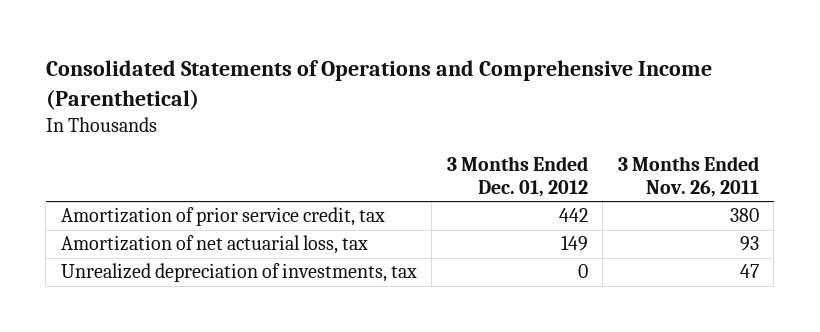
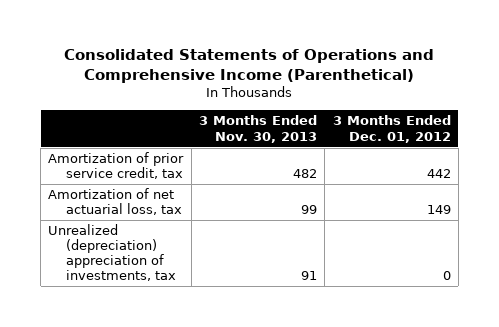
[617,156,759,198] 3 Months Ended Nov. 26, 2011 -> none
none -> [198,115,317,143] 3 Months Ended Nov. 30, 2013
[60,263,417,283] Unrealized depreciation of investments, tax -> [48,224,177,282] Unrealized (depreciation) appreciation of investments, tax

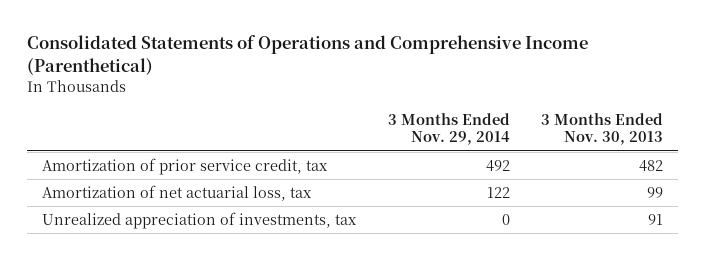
[332,115,451,143] 3 Months Ended Dec. 01, 2012 -> none
none -> [387,113,510,146] 3 Months Ended Nov. 29, 2014
[48,224,177,282] Unrealized (depreciation) appreciation of investments, tax -> [42,211,358,229] Unrealized appreciation of investments, tax

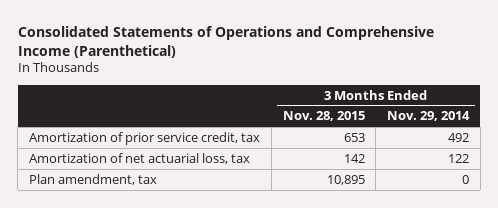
[540,113,663,146] 3 Months Ended Nov. 30, 2013 -> none
none -> [282,111,365,122] Nov. 28, 2015
[42,211,358,229] Unrealized appreciation of investments, tax -> none
none -> [29,173,158,185] Plan amendment, tax

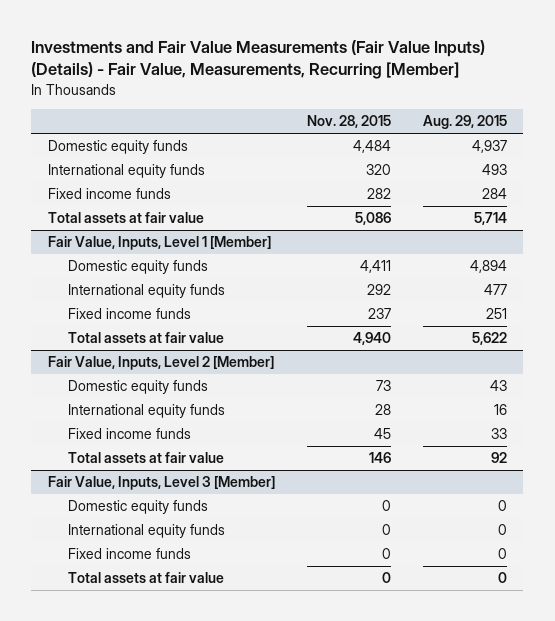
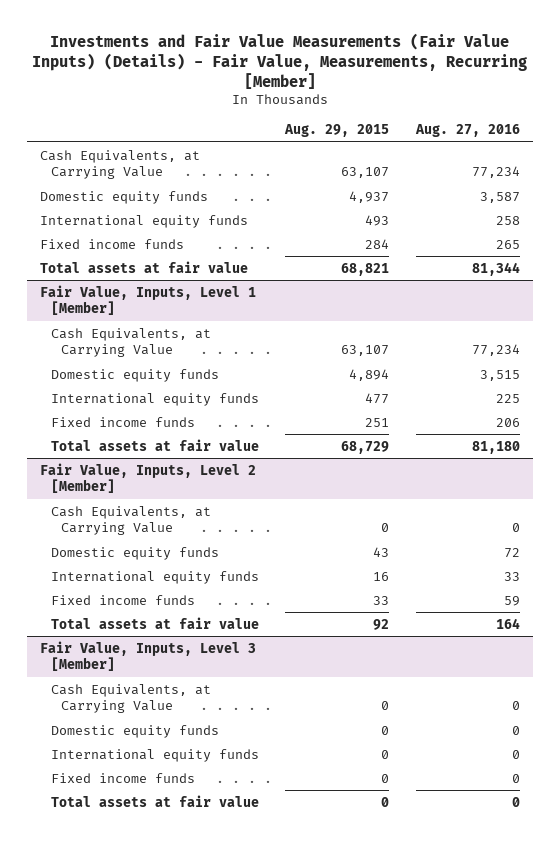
[306,115,391,129] Nov. 28, 2015 -> none
none -> [414,123,520,137] Aug. 27, 2016
none -> [40,149,201,180] Cash Equivalents, at Carrying Value
[474,212,508,226] 5,714 -> [341,262,390,276] 68,821
none -> [50,327,211,358] Cash Equivalents, at Carrying Value
[472,332,508,346] 5,622 -> [341,440,390,454] 68,729
none -> [50,505,211,536] Cash Equivalents, at Carrying Value
none -> [50,683,211,714] Cash Equivalents, at Carrying Value

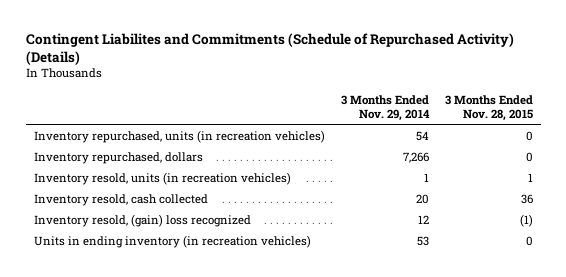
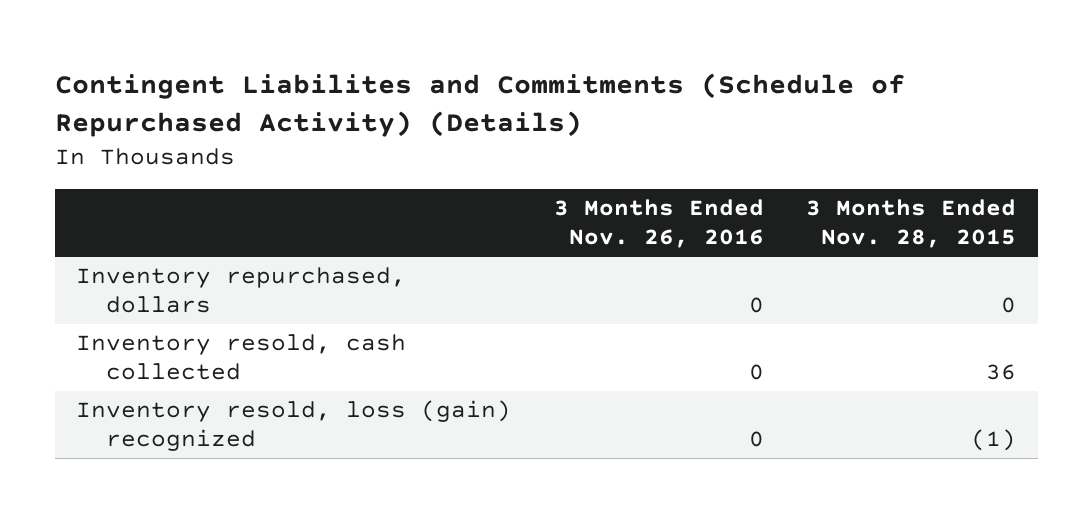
[340,94,430,121] 3 Months Ended Nov. 29, 2014 -> none
none -> [553,199,764,249] 3 Months Ended Nov. 26, 2016
[33,129,325,143] Inventory repurchased, units (in recreation vehicles) -> none
[33,171,291,185] Inventory resold, units (in recreation vehicles) -> none
[33,234,311,248] Units in ending inventory (in recreation vehicles) -> none
[33,213,251,227] Inventory resold, (gain) loss recognized -> [75,400,511,452] Inventory resold, loss (gain) recognized

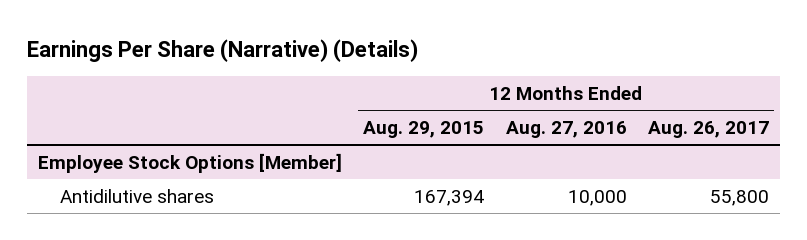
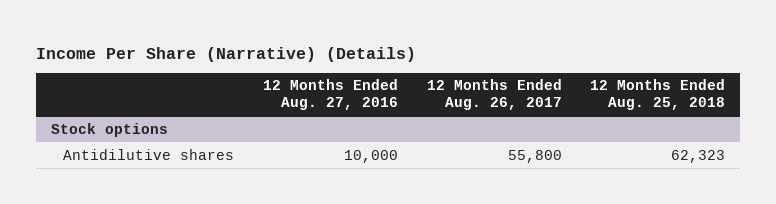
[27,38,419,62] Earnings Per Share (Narrative) (Details) -> [36,46,417,62] Income Per Share (Narrative) (Details)
[363,121,485,139] Aug. 29, 2015 -> none
none -> [590,79,726,111] 12 Months Ended Aug. 25, 2018
[38,152,343,173] Employee Stock Options [Member] -> [50,122,168,137] Stock options

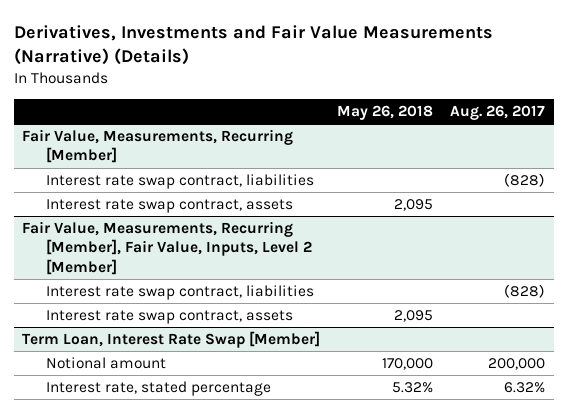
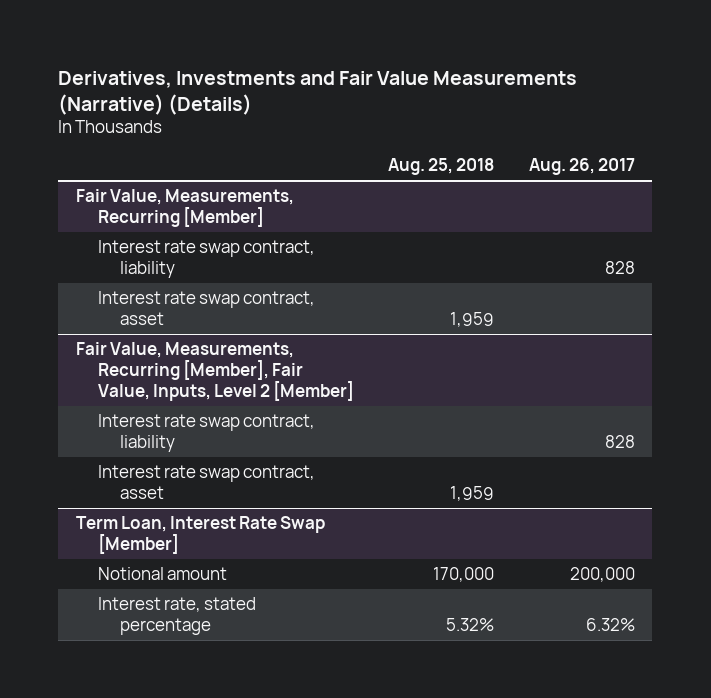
[337,104,434,120] May 26, 2018 -> none
none -> [388,158,495,176] Aug. 25, 2018
[46,173,315,189] Interest rate swap contract, liabilities -> [97,240,315,279] Interest rate swap contract, liability
[504,172,546,187] (828) -> [605,261,636,275] 828
[46,198,294,213] Interest rate swap contract, assets -> [97,291,315,326] Interest rate swap contract, asset
[46,284,315,300] Interest rate swap contract, liabilities -> [97,414,315,453] Interest rate swap contract, liability
[504,283,546,298] (828) -> [605,435,636,449] 828
[46,309,294,324] Interest rate swap contract, assets -> [97,465,315,500] Interest rate swap contract, asset

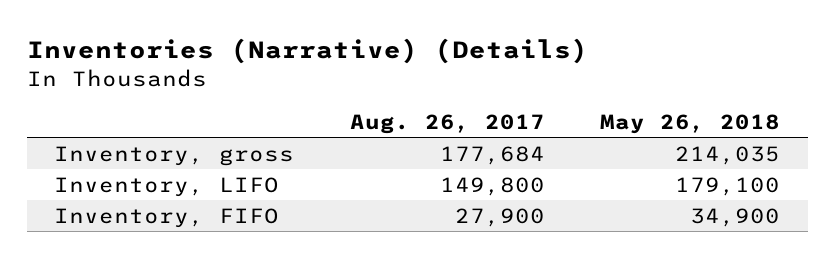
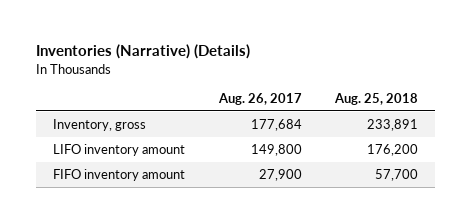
[600,113,781,134] May 26, 2018 -> none
none -> [334,93,419,106] Aug. 25, 2018
[54,176,280,197] Inventory, LIFO -> [53,143,186,156] LIFO inventory amount
[54,207,280,228] Inventory, FIFO -> [53,168,186,181] FIFO inventory amount

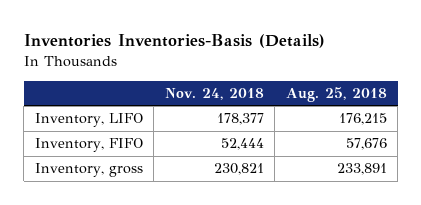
[36,44,251,60] Inventories (Narrative) (Details) -> [23,34,325,49] Inventories Inventories-Basis (Details)
[217,93,302,106] Aug. 26, 2017 -> none
none -> [164,87,264,100] Nov. 24, 2018
none -> [34,113,143,128] Inventory, LIFO
none -> [34,138,143,153] Inventory, FIFO
[53,143,186,156] LIFO inventory amount -> none
[53,168,186,181] FIFO inventory amount -> none

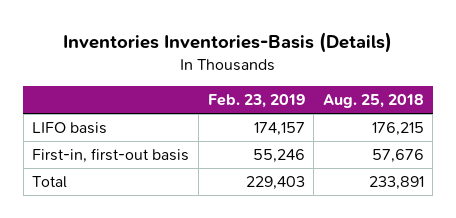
[164,87,264,100] Nov. 24, 2018 -> none
none -> [207,94,305,109] Feb. 23, 2019
[34,113,143,128] Inventory, LIFO -> [32,121,108,134] LIFO basis
[34,138,143,153] Inventory, FIFO -> [32,147,190,163] First-in, first-out basis
[34,163,143,178] Inventory, gross -> [32,175,68,188] Total

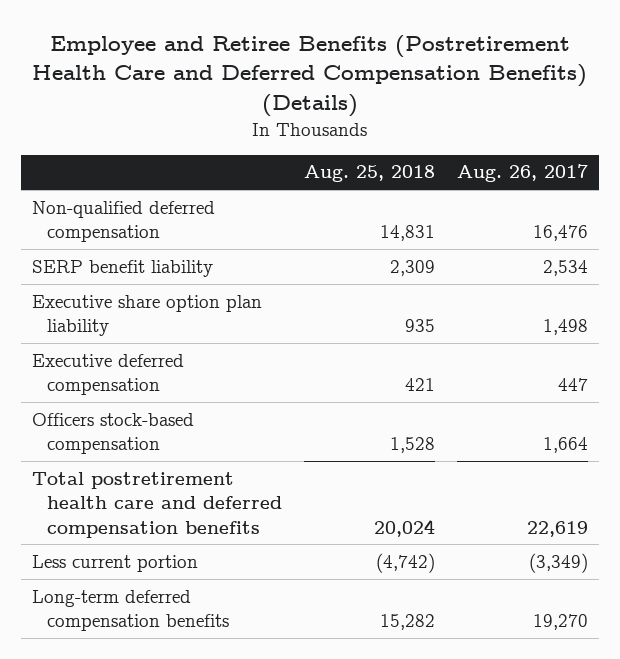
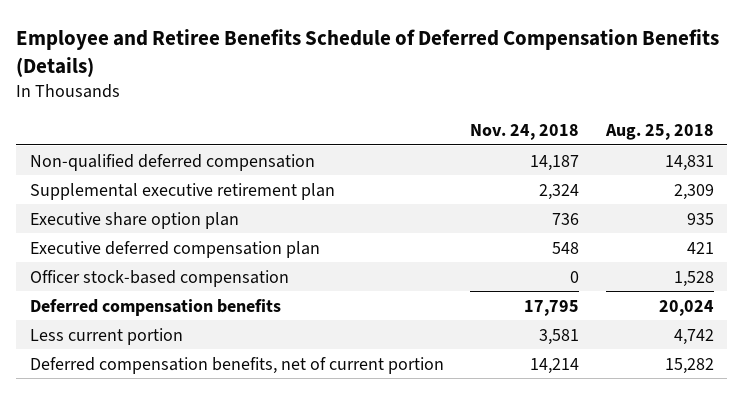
[32,34,588,117] Employee and Retiree Benefits (Postretirement Health Care and Deferred Compensation Benefits) (Details) -> [16,28,720,77] Employee and Retiree Benefits Schedule of Deferred Compensation Benefits (Details)
[456,164,588,183] Aug. 26, 2017 -> none
none -> [470,124,580,141] Nov. 24, 2018
[32,259,214,277] SERP benefit liability -> [29,182,335,200] Supplemental executive retirement plan
[32,294,263,337] Executive share option plan liability -> [29,211,239,229] Executive share option plan
[32,353,185,396] Executive deferred compensation -> [29,240,320,258] Executive deferred compensation plan
[32,412,195,455] Officers stock-based compensation -> [29,269,289,287] Officer stock-based compensation
[32,471,283,538] Total postretirement health care and deferred compensation benefits -> [29,298,281,316] Deferred compensation benefits
[375,552,435,573] (4,742) -> [673,328,714,345] 4,742
[32,589,230,632] Long-term deferred compensation benefits -> [29,356,444,374] Deferred compensation benefits, net of current portion

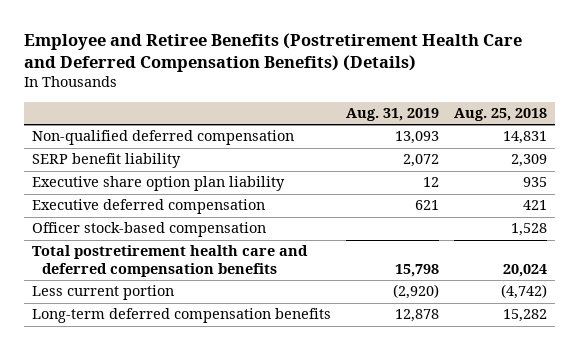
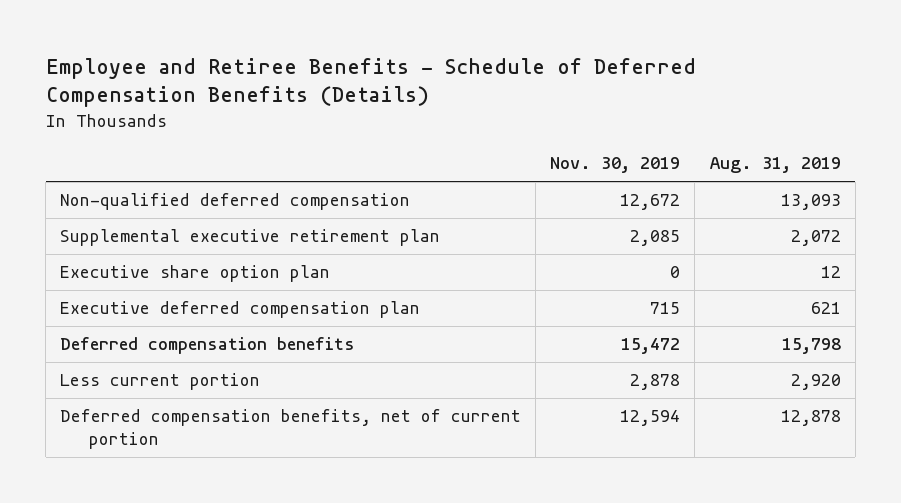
[23,33,522,73] Employee and Retiree Benefits (Postretirement Health Care and Deferred Compensation Benefits) (Details) -> [45,57,696,108] Employee and Retiree Benefits - Schedule of Deferred Compensation Benefits (Details)
[454,108,548,122] Aug. 25, 2018 -> none
none -> [550,157,681,174] Nov. 30, 2019
[31,222,266,238] Officer stock-based compensation -> none
[31,153,181,169] SERP benefit liability -> [60,229,441,247] Supplemental executive retirement plan
[31,176,285,192] Executive share option plan liability -> [60,265,331,283] Executive share option plan
[31,199,265,215] Executive deferred compensation -> [60,301,421,319] Executive deferred compensation plan
[31,245,308,278] Total postretirement health care and deferred compensation benefits -> [60,337,356,355] Deferred compensation benefits
[392,284,439,300] (2,920) -> [790,374,841,391] 2,920
[31,308,331,324] Long-term deferred compensation benefits -> [60,409,522,450] Deferred compensation benefits, net of current portion

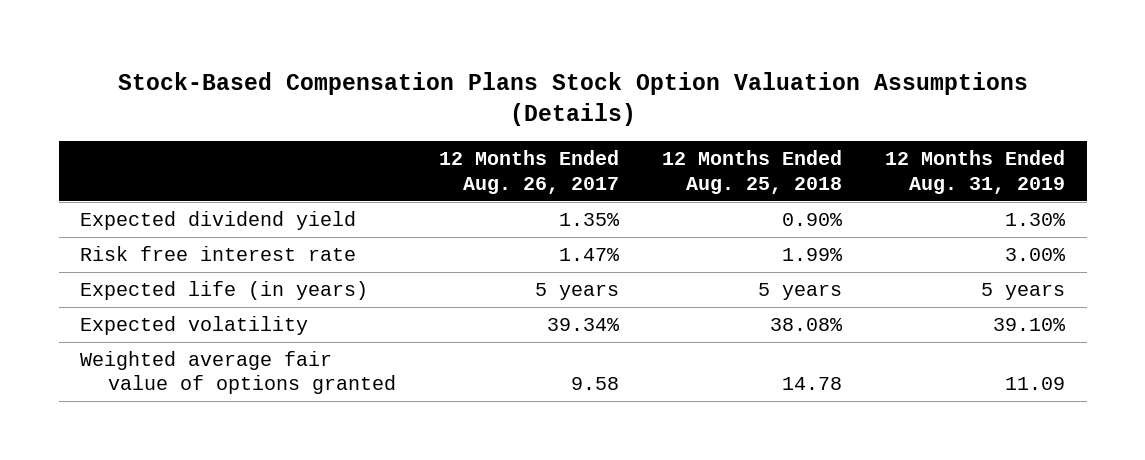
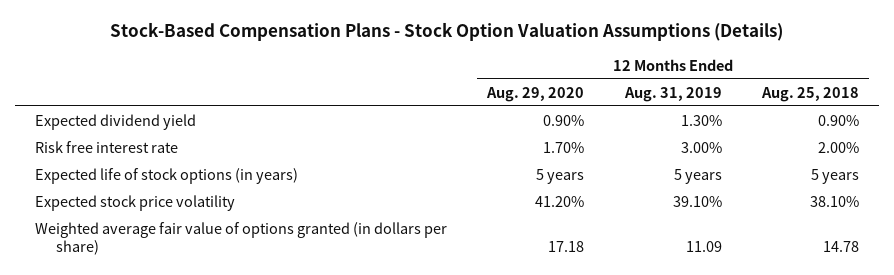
[117,71,1028,127] Stock-Based Compensation Plans Stock Option Valuation Assumptions (Details) -> [110,22,784,42] Stock-Based Compensation Plans - Stock Option Valuation Assumptions (Details)
[439,150,620,194] 12 Months Ended Aug. 26, 2017 -> none
none -> [486,86,585,102] Aug. 29, 2020
[782,248,844,262] 1.99% -> [818,141,860,153] 2.00%
[80,281,369,301] Expected life (in years) -> [34,167,298,184] Expected life of stock options (in years)
[80,316,309,336] Expected volatility -> [34,194,235,211] Expected stock price volatility
[770,318,844,332] 38.08% -> [810,195,860,207] 38.10%
[80,351,397,395] Weighted average fair value of options granted -> [34,221,447,255] Weighted average fair value of options granted (in dollars per share)

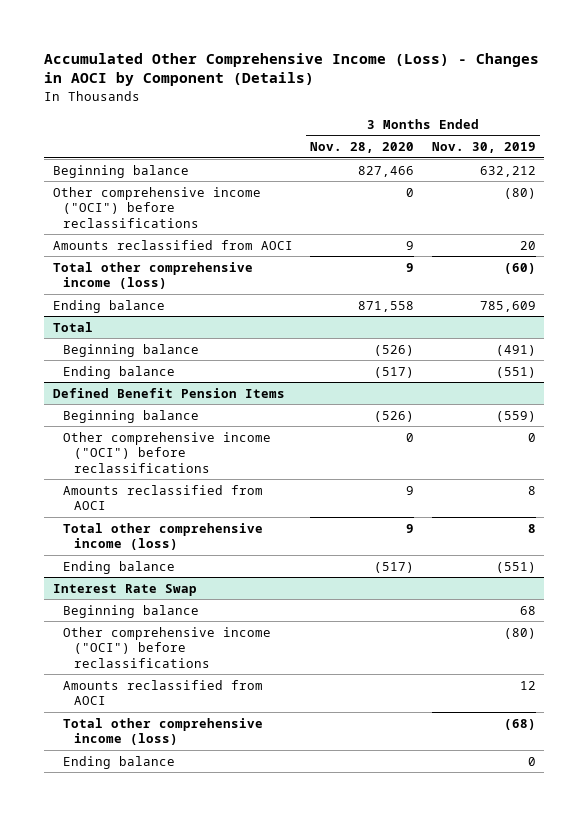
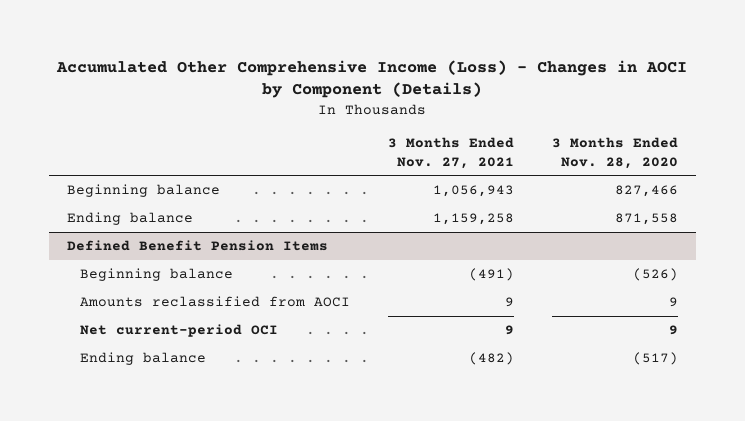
[431,142,536,154] Nov. 30, 2019 -> none
none -> [387,137,514,169] 3 Months Ended Nov. 27, 2021
[52,186,261,228] Other comprehensive income ("OCI") before reclassifications -> none
[52,239,293,250] Amounts reclassified from AOCI -> none
[52,261,253,290] Total other comprehensive income (loss) -> none
[52,321,93,332] Total -> none
[63,343,200,357] Beginning balance -> none
[63,365,176,379] Ending balance -> none
[63,431,272,473] Other comprehensive income ("OCI") before reclassifications -> none
[63,522,264,551] Total other comprehensive income (loss) -> [80,324,279,338] Net current-period OCI
[52,583,197,596] Interest Rate Swap -> none
[63,604,200,618] Beginning balance -> none
[63,626,272,668] Other comprehensive income ("OCI") before reclassifications -> none
[63,679,264,706] Amounts reclassified from AOCI -> none
[63,717,264,746] Total other comprehensive income (loss) -> none
[63,755,176,769] Ending balance -> none

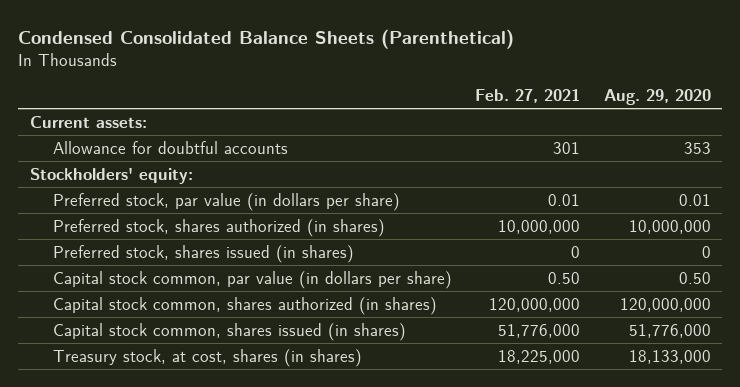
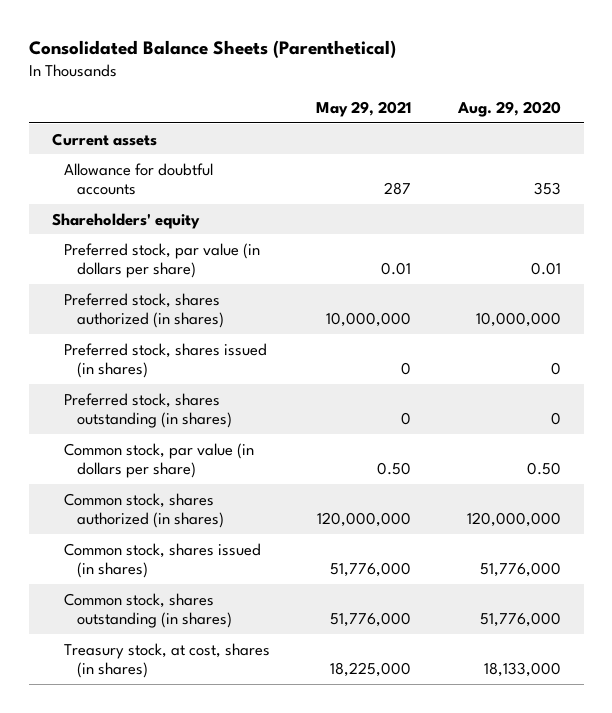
[17,28,514,49] Condensed Consolidated Balance Sheets (Parenthetical) -> [28,40,396,59] Consolidated Balance Sheets (Parenthetical)
[475,89,581,104] Feb. 27, 2021 -> none
none -> [316,101,412,118] May 29, 2021
[29,115,147,128] Current assets: -> [51,132,157,146] Current assets
[29,167,193,184] Stockholders' equity: -> [51,212,200,229] Shareholders' equity
none -> [64,392,233,429] Preferred stock, shares outstanding (in shares)
[52,270,452,289] Capital stock common, par value (in dollars per share) -> [64,442,255,479] Common stock, par value (in dollars per share)
[52,296,437,315] Capital stock common, shares authorized (in shares) -> [64,492,225,529] Common stock, shares authorized (in shares)
[52,322,406,341] Capital stock common, shares issued (in shares) -> [64,542,262,579] Common stock, shares issued (in shares)
none -> [64,592,233,629] Common stock, shares outstanding (in shares)

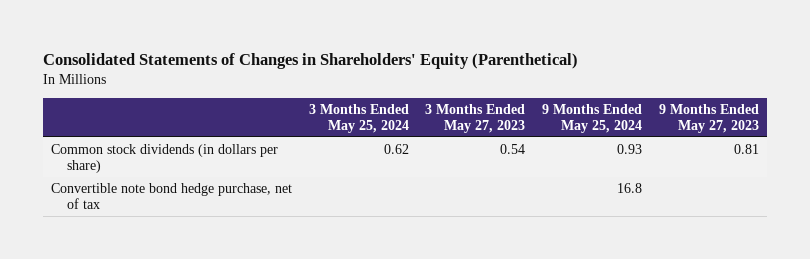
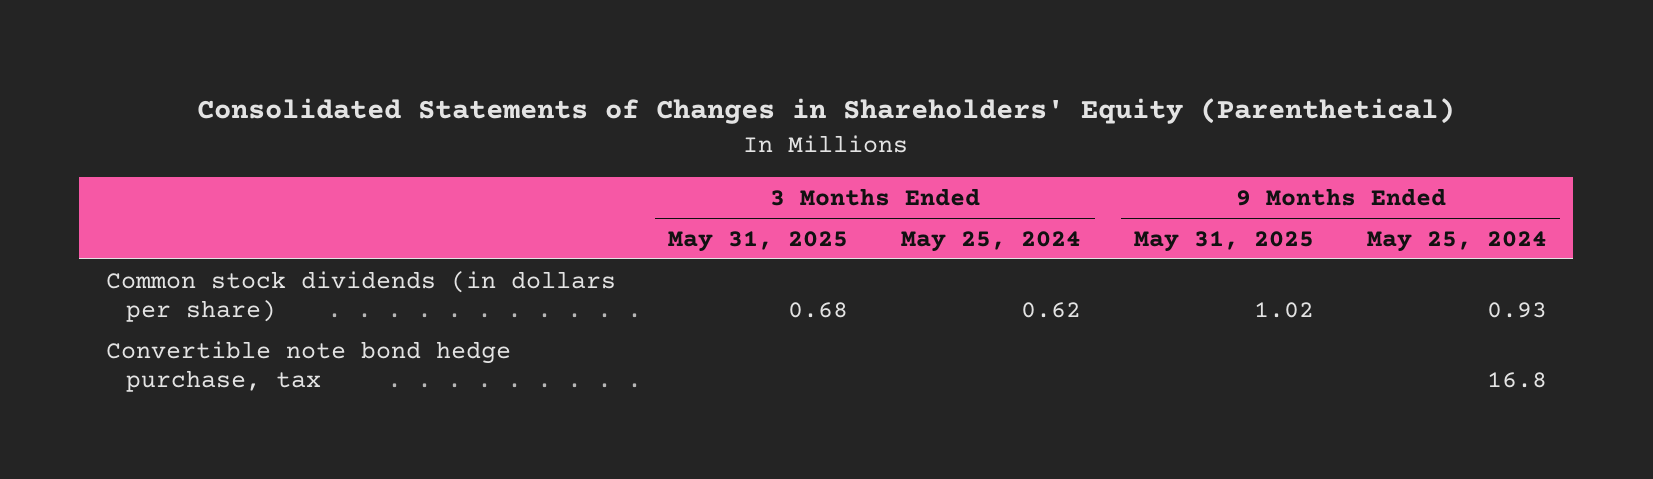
[425,103,526,134] 3 Months Ended May 27, 2023 -> none
[658,103,759,134] 9 Months Ended May 27, 2023 -> none
none -> [668,230,849,252] May 31, 2025
none -> [1134,230,1315,252] May 31, 2025
[50,182,292,210] Convertible note bond hedge purchase, net of tax -> [105,340,511,392] Convertible note bond hedge purchase, tax

